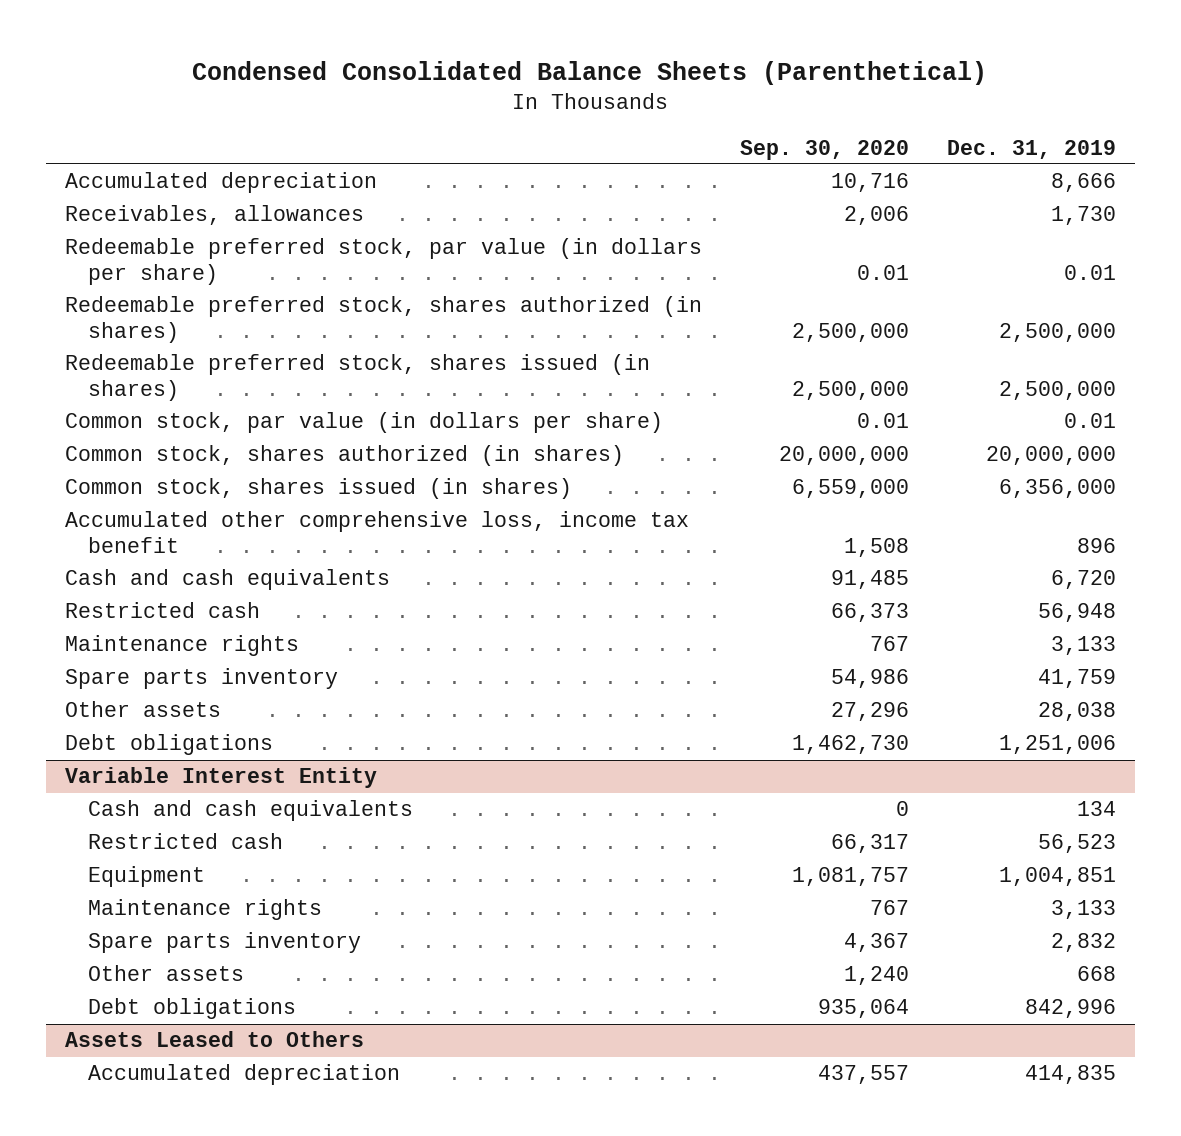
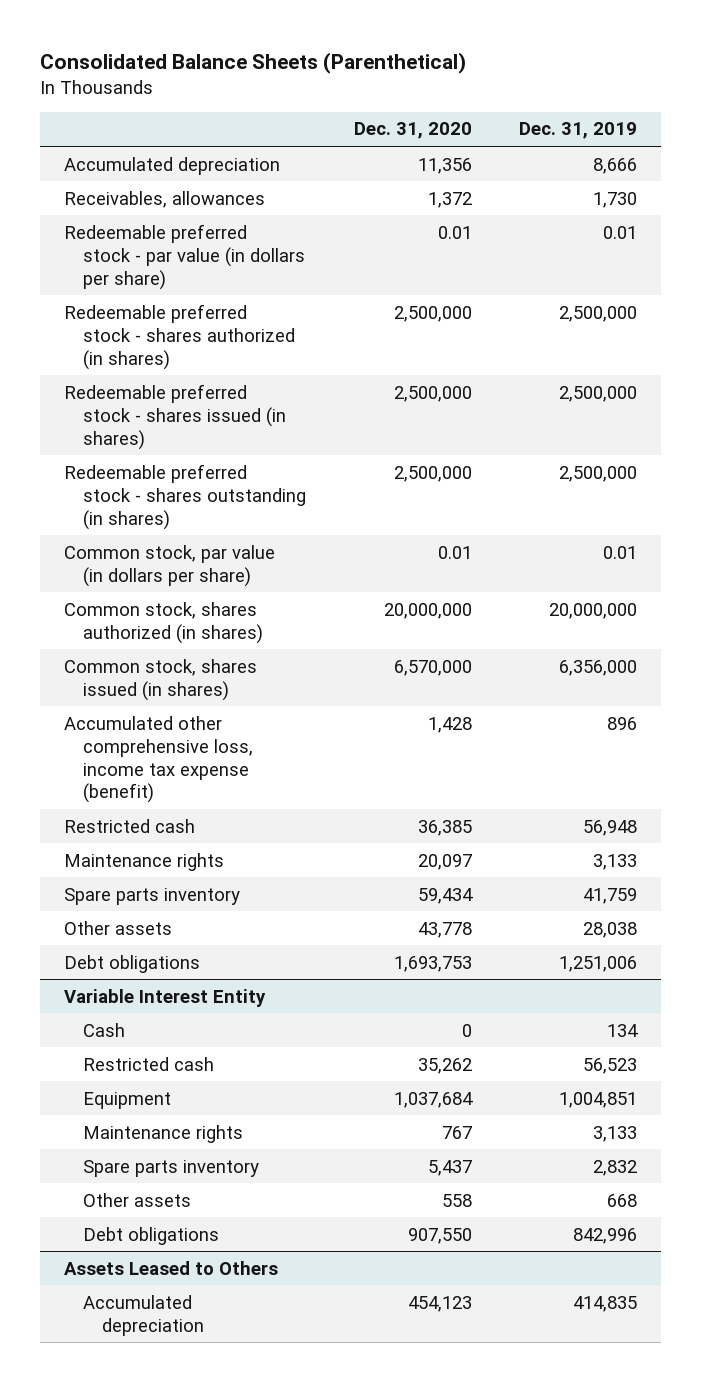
[192,61,988,86] Condensed Consolidated Balance Sheets (Parenthetical) -> [40,51,467,74] Consolidated Balance Sheets (Parenthetical)
[739,139,909,160] Sep. 30, 2020 -> none
none -> [353,122,472,140] Dec. 31, 2020
[65,238,703,285] Redeemable preferred stock, par value (in dollars per share) -> [64,223,305,290] Redeemable preferred stock - par value (in dollars per share)
[65,296,703,343] Redeemable preferred stock, shares authorized (in shares) -> [64,303,295,370] Redeemable preferred stock - shares authorized (in shares)
[65,354,651,401] Redeemable preferred stock, shares issued (in shares) -> [64,383,286,450] Redeemable preferred stock - shares issued (in shares)
none -> [64,463,306,530] Redeemable preferred stock - shares outstanding (in shares)
[65,569,391,591] Cash and cash equivalents -> none
[65,511,690,553] Accumulated other comprehensive loss, income tax benefit -> [64,715,253,804] Accumulated other comprehensive loss, income tax expense (benefit)
[87,800,413,822] Cash and cash equivalents -> [82,1022,125,1037] Cash

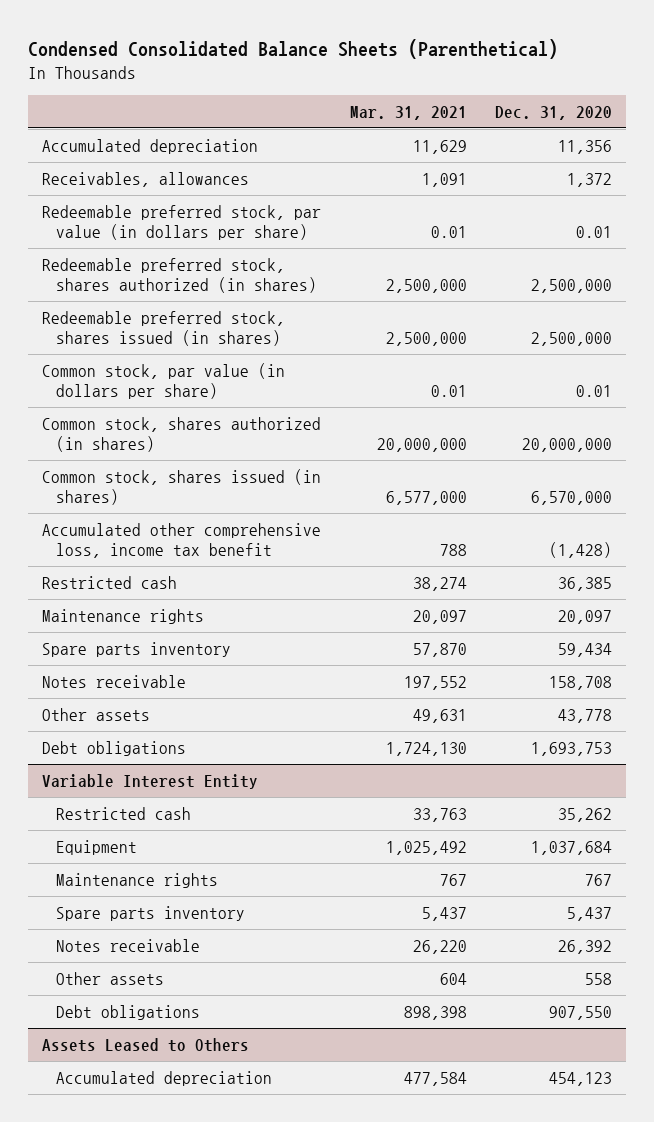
[40,51,467,74] Consolidated Balance Sheets (Parenthetical) -> [28,38,559,59] Condensed Consolidated Balance Sheets (Parenthetical)
[519,122,638,140] Dec. 31, 2019 -> none
none -> [349,105,467,120] Mar. 31, 2021
[64,463,306,530] Redeemable preferred stock - shares outstanding (in shares) -> none
[64,223,305,290] Redeemable preferred stock - par value (in dollars per share) -> [42,204,322,241] Redeemable preferred stock, par value (in dollars per share)
[64,303,295,370] Redeemable preferred stock - shares authorized (in shares) -> [42,257,317,294] Redeemable preferred stock, shares authorized (in shares)
[64,383,286,450] Redeemable preferred stock - shares issued (in shares) -> [42,310,286,347] Redeemable preferred stock, shares issued (in shares)
[64,715,253,804] Accumulated other comprehensive loss, income tax expense (benefit) -> [42,522,322,559] Accumulated other comprehensive loss, income tax benefit
[427,716,472,733] 1,428 -> [548,542,612,559] (1,428)
none -> [42,674,187,688] Notes receivable
[82,1022,125,1037] Cash -> none
none -> [55,938,200,952] Notes receivable

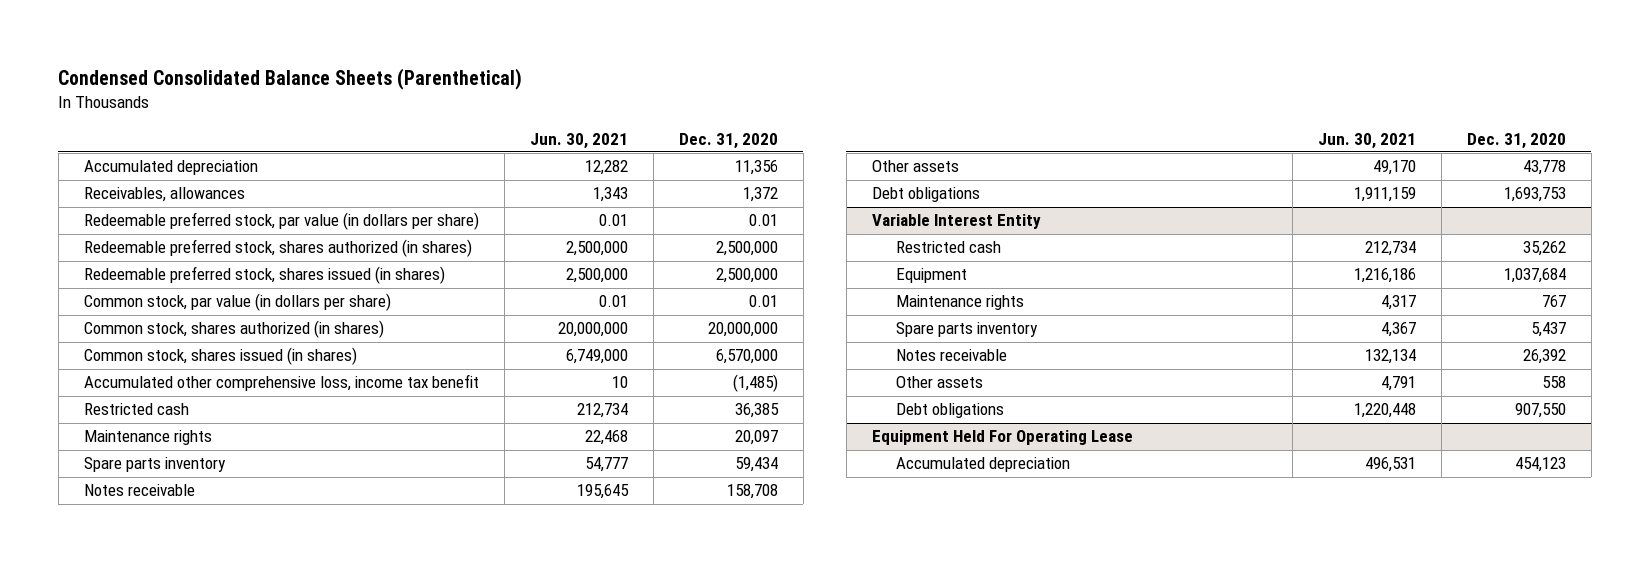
[349,105,467,120] Mar. 31, 2021 -> none
none -> [529,132,628,149] Jun. 30, 2021
[548,542,612,559] (1,428) -> [732,374,778,393] (1,485)
[42,1037,250,1052] Assets Leased to Others -> none
none -> [871,430,1133,446] Equipment Held For Operating Lease

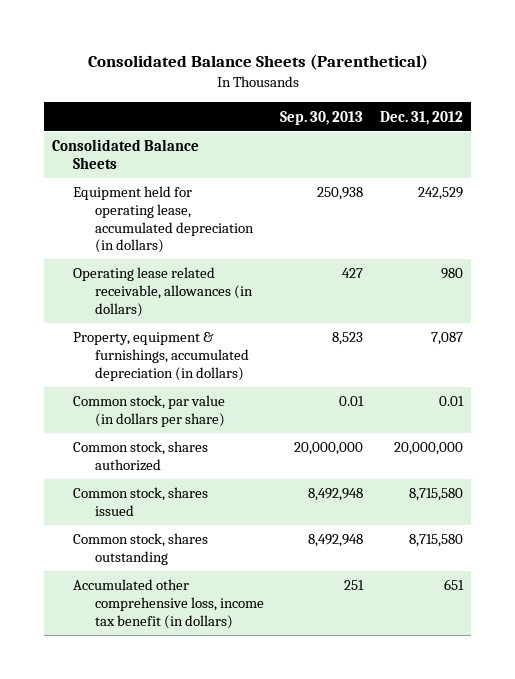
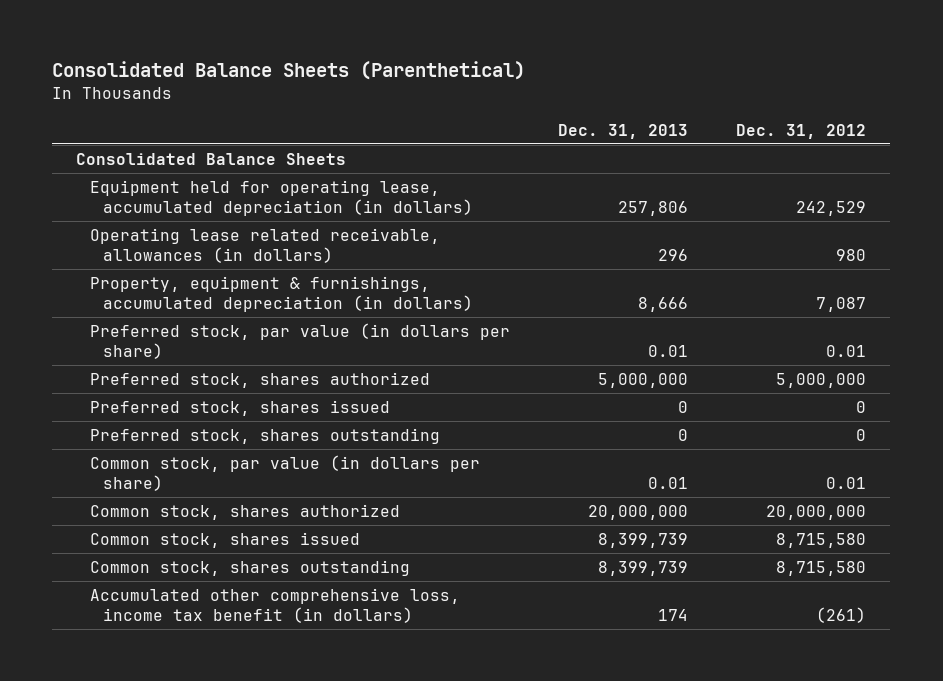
[280,110,364,125] Sep. 30, 2013 -> none
none -> [558,123,689,139] Dec. 31, 2013
none -> [89,323,510,359] Preferred stock, par value (in dollars per share)
none -> [89,372,430,389] Preferred stock, shares authorized
none -> [89,400,390,417] Preferred stock, shares issued
none -> [89,428,440,445] Preferred stock, shares outstanding
[443,579,464,591] 651 -> [816,606,867,623] (261)

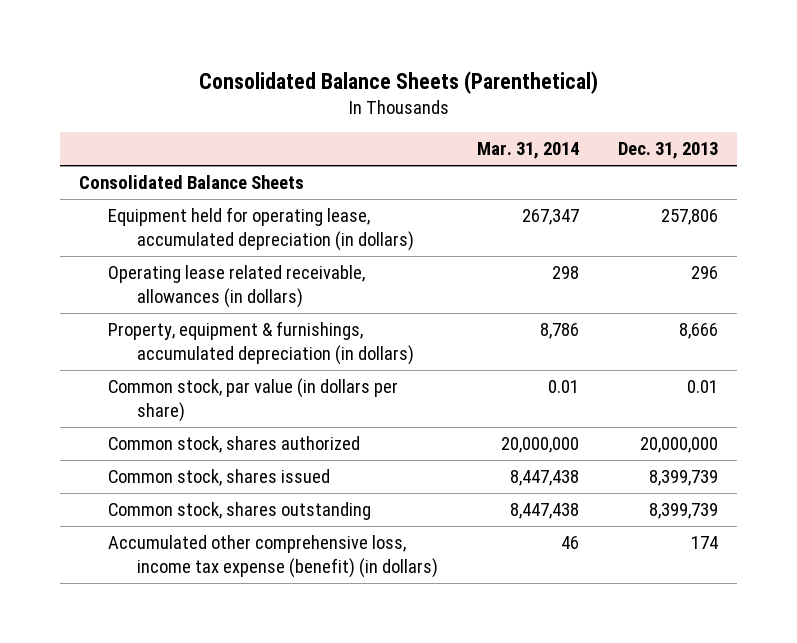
[736,123,867,139] Dec. 31, 2012 -> none
none -> [476,142,579,160] Mar. 31, 2014
[89,323,510,359] Preferred stock, par value (in dollars per share) -> none
[89,372,430,389] Preferred stock, shares authorized -> none
[89,400,390,417] Preferred stock, shares issued -> none
[89,428,440,445] Preferred stock, shares outstanding -> none
[89,588,460,623] Accumulated other comprehensive loss, income tax benefit (in dollars) -> [108,535,438,578] Accumulated other comprehensive loss, income tax expense (benefit) (in dollars)

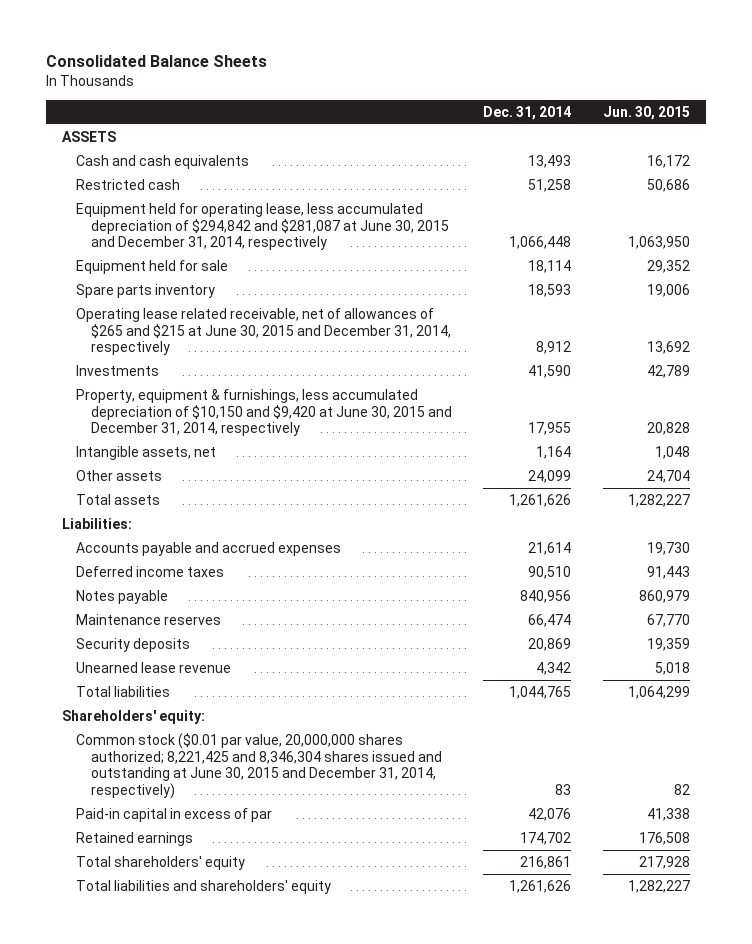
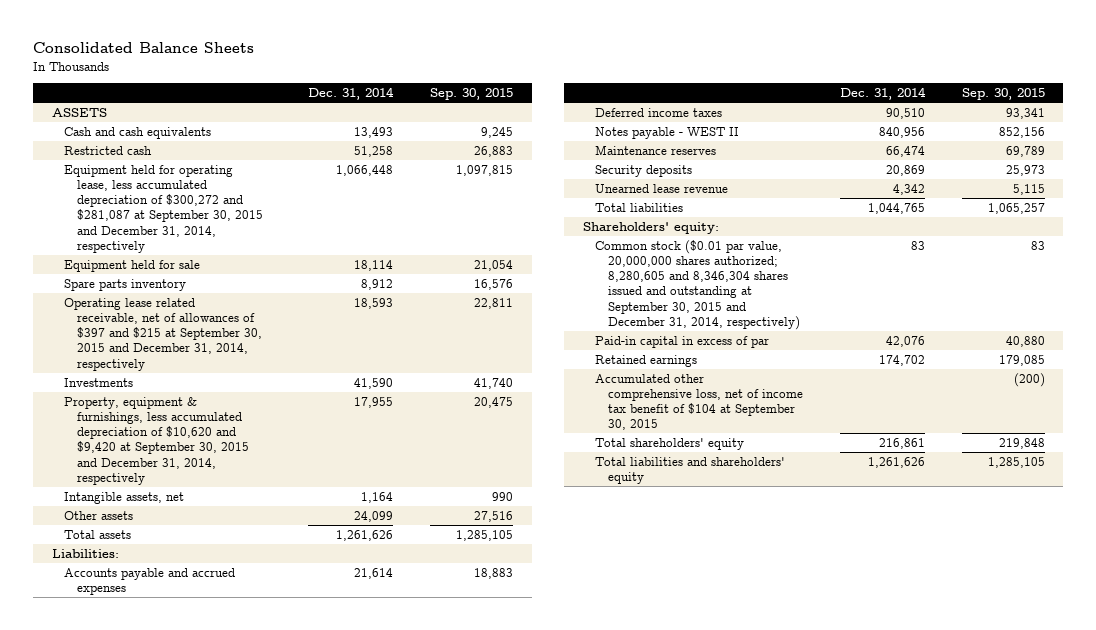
[603,105,691,120] Jun. 30, 2015 -> none
none -> [430,88,514,101] Sep. 30, 2015
[76,202,449,251] Equipment held for operating lease, less accumulated depreciation of $294,842 and $281,087 at June 30, 2015 and December 31, 2014, respectively -> [64,164,263,253] Equipment held for operating lease, less accumulated depreciation of $300,272 and $281,087 at September 30, 2015 and December 31, 2014, respectively
[528,283,572,297] 18,593 -> [361,278,394,290] 8,912
[76,307,451,356] Operating lease related receivable, net of allowances of $265 and $215 at June 30, 2015 and December 31, 2014, respectively -> [64,297,262,371] Operating lease related receivable, net of allowances of $397 and $215 at September 30, 2015 and December 31, 2014, respectively
[536,341,572,355] 8,912 -> [354,297,394,309] 18,593
[76,388,452,437] Property, equipment & furnishings, less accumulated depreciation of $10,150 and $9,420 at June 30, 2015 and December 31, 2014, respectively -> [64,396,249,485] Property, equipment & furnishings, less accumulated depreciation of $10,620 and $9,420 at September 30, 2015 and December 31, 2014, respectively
[76,589,169,604] Notes payable -> [595,126,740,139] Notes payable - WEST II
[76,732,442,800] Common stock ($0.01 par value, 20,000,000 shares authorized; 8,221,425 and 8,346,304 shares issued and outstanding at June 30, 2015 and December 31, 2014, respectively) -> [595,239,800,330] Common stock ($0.01 par value, 20,000,000 shares authorized; 8,280,605 and 8,346,304 shares issued and outstanding at September 30, 2015 and December 31, 2014, respectively)
none -> [595,373,803,431] Accumulated other comprehensive loss, net of income tax benefit of $104 at September 30, 2015

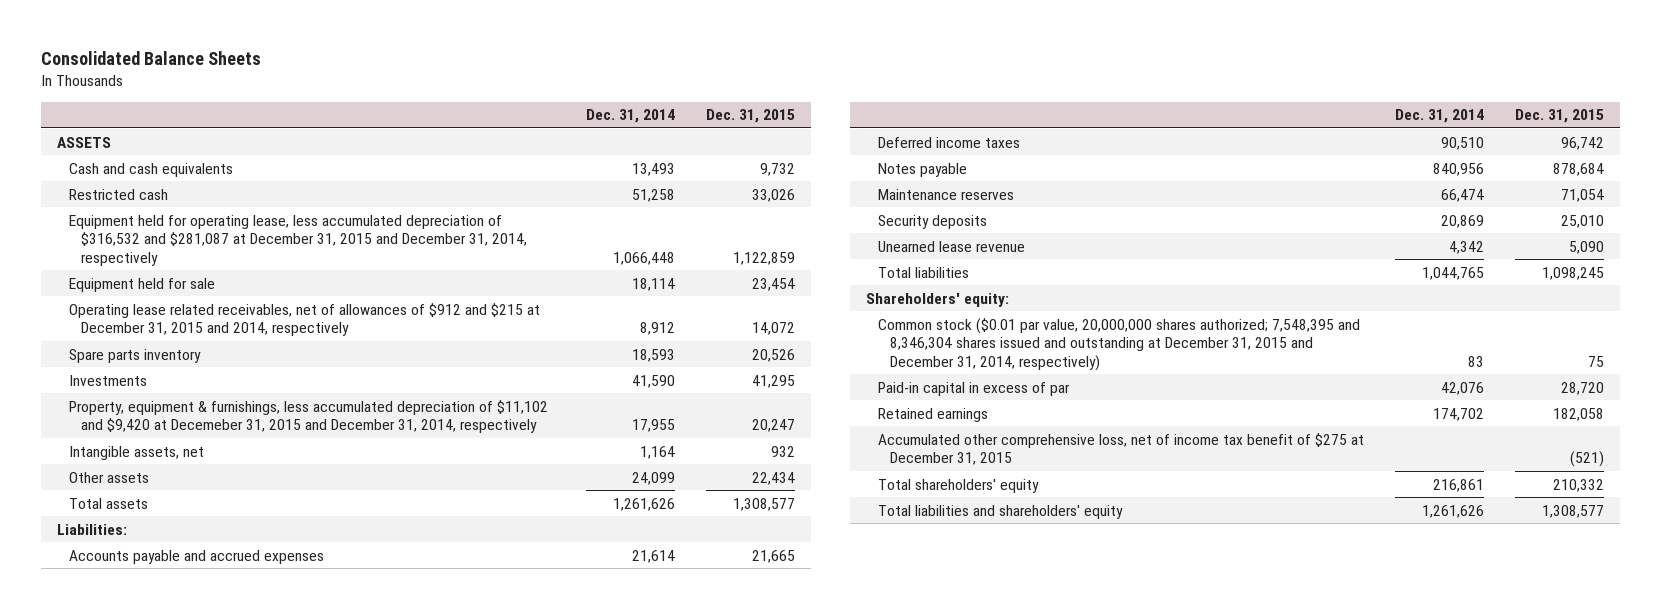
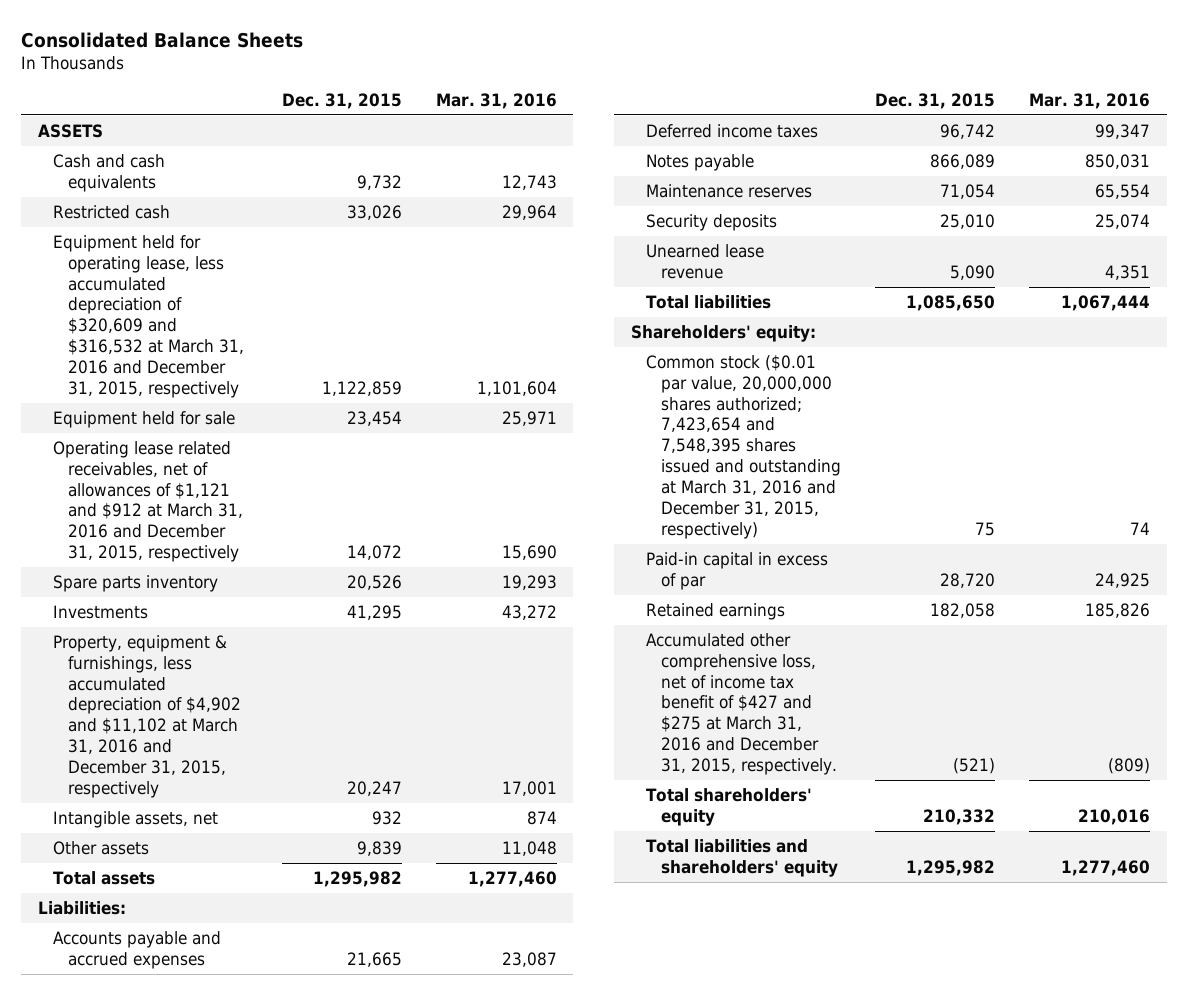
[586,109,676,124] Dec. 31, 2014 -> none
none -> [435,92,557,109] Mar. 31, 2016
[68,214,528,266] Equipment held for operating lease, less accumulated depreciation of $316,532 and $281,087 at December 31, 2015 and December 31, 2014, respectively -> [52,234,244,399] Equipment held for operating lease, less accumulated depreciation of $320,609 and $316,532 at March 31, 2016 and December 31, 2015, respectively
[68,302,540,337] Operating lease related receivables, net of allowances of $912 and $215 at December 31, 2015 and 2014, respectively -> [52,440,243,563] Operating lease related receivables, net of allowances of $1,121 and $912 at March 31, 2016 and December 31, 2015, respectively
[68,399,548,434] Property, equipment & furnishings, less accumulated depreciation of $11,102 and $9,420 at Decemeber 31, 2015 and December 31, 2014, respectively -> [52,634,241,799] Property, equipment & furnishings, less accumulated depreciation of $4,902 and $11,102 at March 31, 2016 and December 31, 2015, respectively
[752,471,796,485] 22,434 -> [356,840,402,856] 9,839
[733,497,796,511] 1,308,577 -> [312,870,402,887] 1,295,982
[1553,162,1605,176] 878,684 -> [930,153,996,169] 866,089
[1542,266,1605,280] 1,098,245 -> [906,294,996,311] 1,085,650
[877,317,1360,371] Common stock ($0.01 par value, 20,000,000 shares authorized; 7,548,395 and 8,346,304 shares issued and outstanding at December 31, 2015 and December 31, 2014, respectively) -> [646,354,842,539] Common stock ($0.01 par value, 20,000,000 shares authorized; 7,423,654 and 7,548,395 shares issued and outstanding at March 31, 2016 and December 31, 2015, respectively)
[877,432,1364,466] Accumulated other comprehensive loss, net of income tax benefit of $275 at December 31, 2015 -> [646,632,838,776] Accumulated other comprehensive loss, net of income tax benefit of $427 and $275 at March 31, 2016 and December 31, 2015, respectively.
[1542,504,1605,518] 1,308,577 -> [906,859,996,876] 1,295,982

